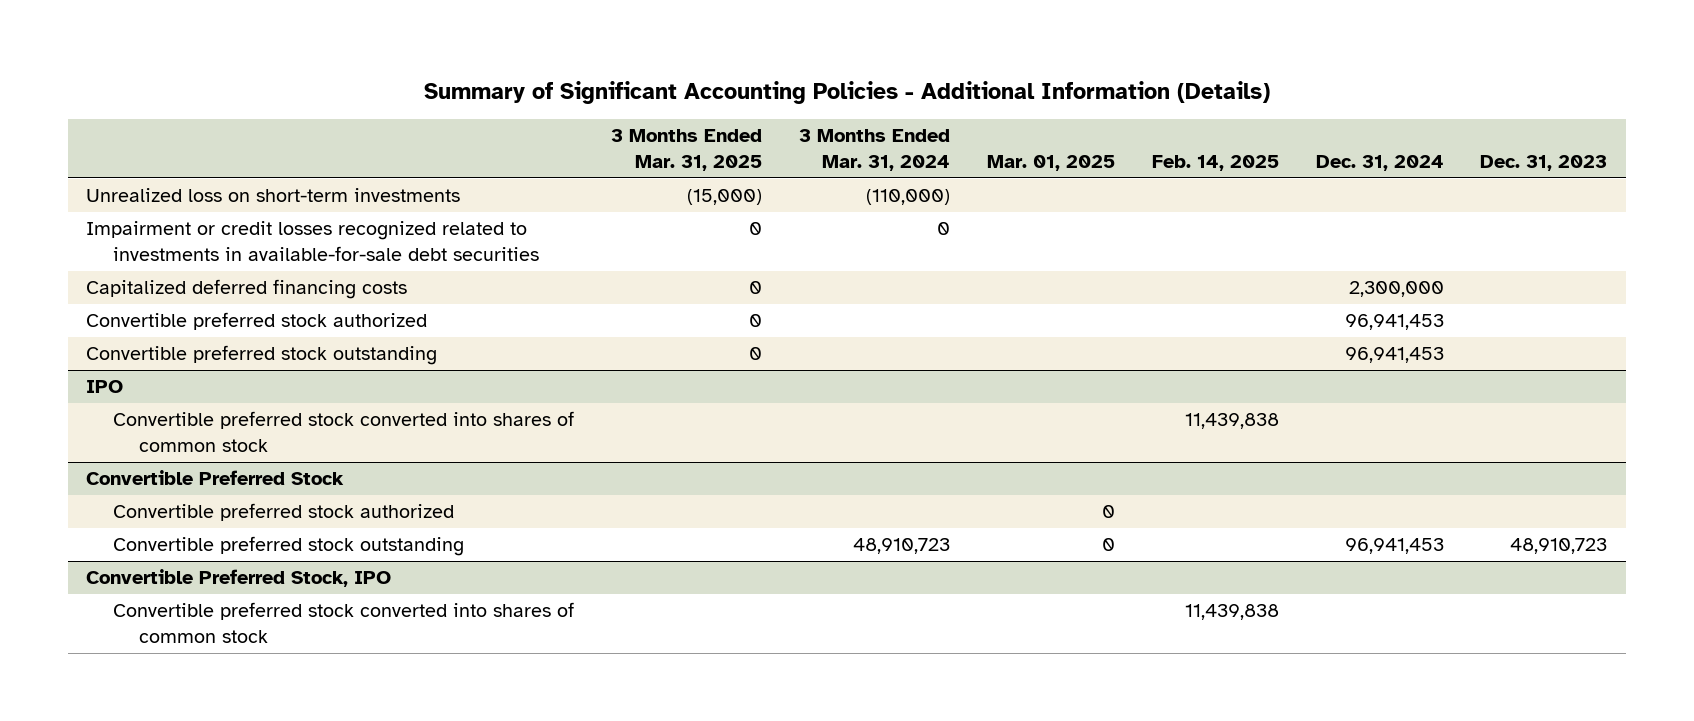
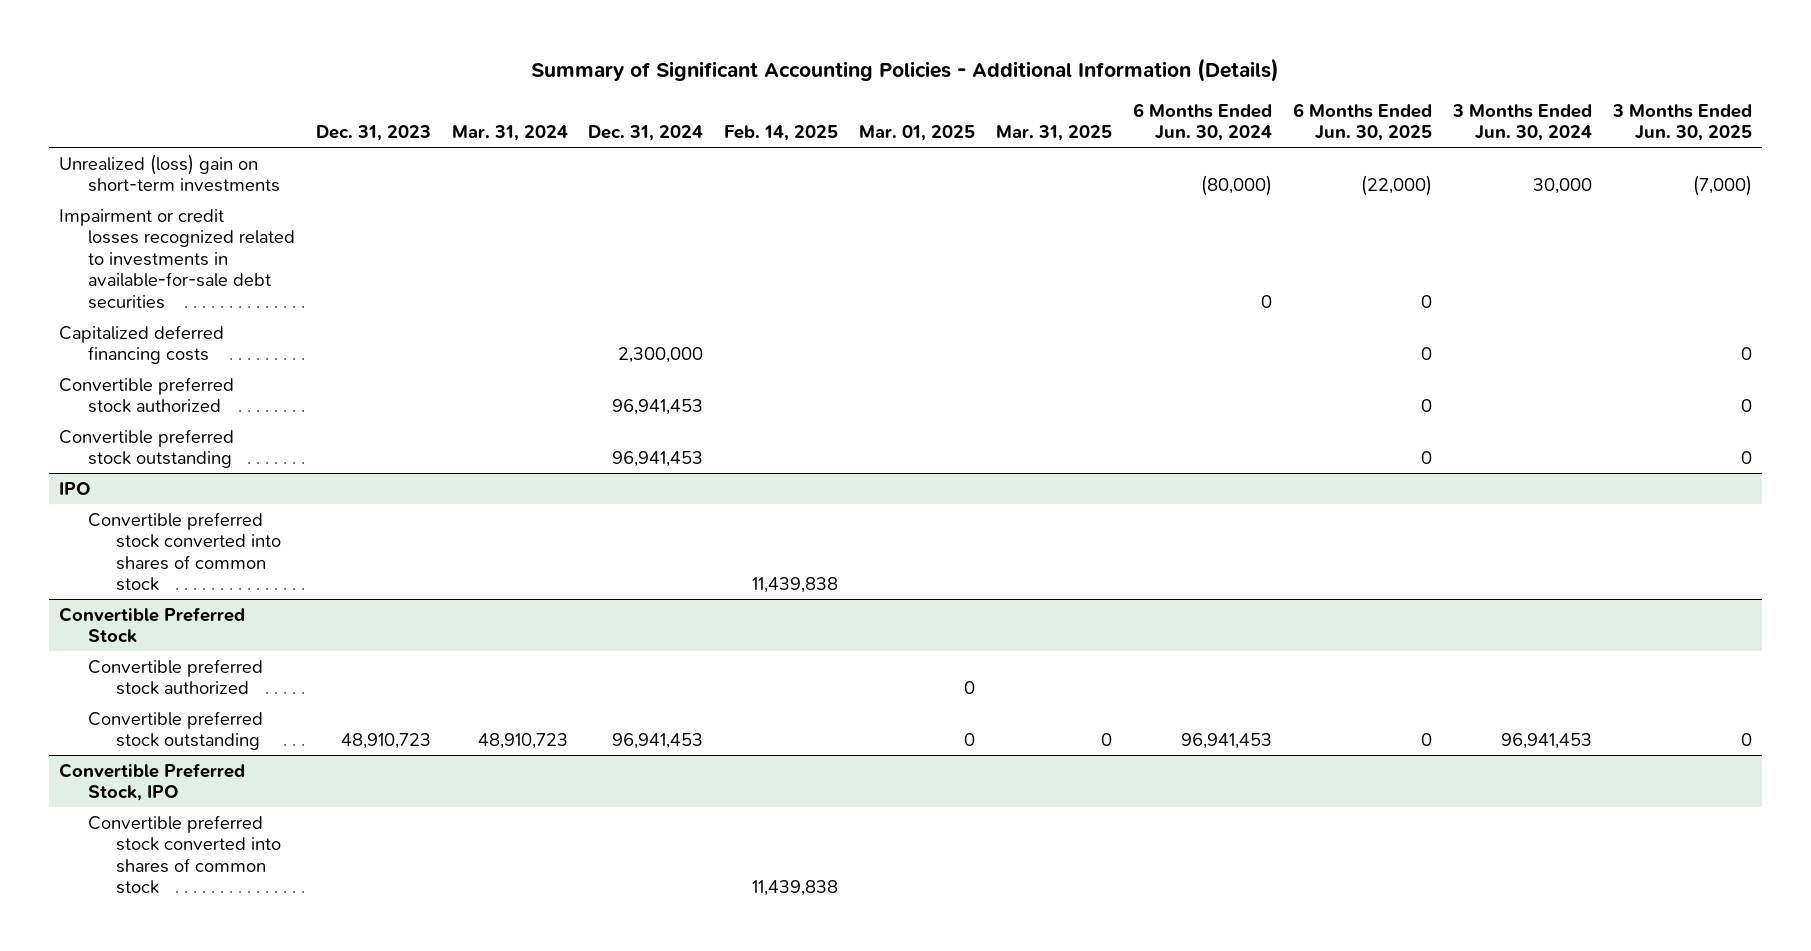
[610,129,762,172] 3 Months Ended Mar. 31, 2025 -> none
[798,129,950,172] 3 Months Ended Mar. 31, 2024 -> none
none -> [451,125,568,142] Mar. 31, 2024
none -> [996,125,1113,142] Mar. 31, 2025
none -> [1133,102,1273,142] 6 Months Ended Jun. 30, 2024
none -> [1293,102,1433,142] 6 Months Ended Jun. 30, 2025
none -> [1451,103,1592,142] 3 Months Ended Jun. 30, 2024
none -> [1611,103,1752,142] 3 Months Ended Jun. 30, 2025
[86,188,461,203] Unrealized loss on short-term investments -> [59,153,280,193] Unrealized (loss) gain on short-term investments

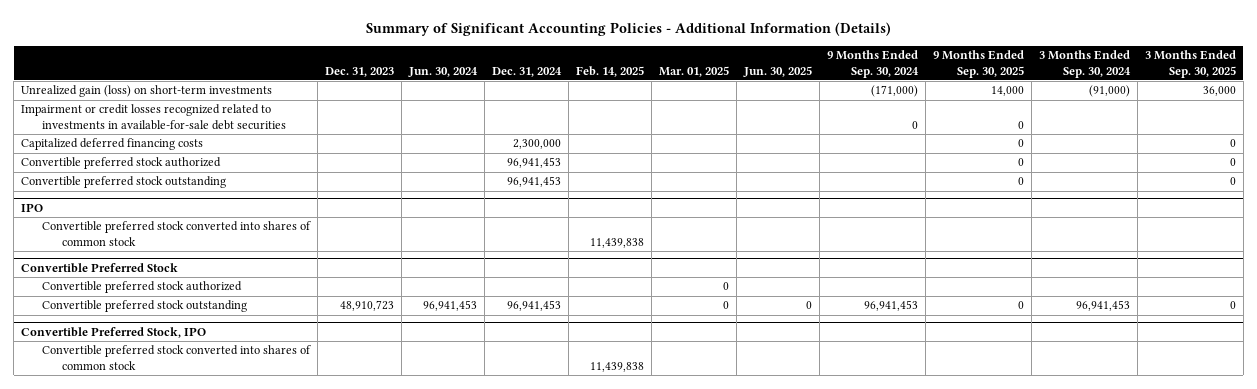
[451,125,568,142] Mar. 31, 2024 -> none
[996,125,1113,142] Mar. 31, 2025 -> none
[1133,102,1273,142] 6 Months Ended Jun. 30, 2024 -> none
[1293,102,1433,142] 6 Months Ended Jun. 30, 2025 -> none
[1451,103,1592,142] 3 Months Ended Jun. 30, 2024 -> none
[1611,103,1752,142] 3 Months Ended Jun. 30, 2025 -> none
none -> [407,66,478,77] Jun. 30, 2024
none -> [742,65,812,77] Jun. 30, 2025
none -> [826,50,919,78] 9 Months Ended Sep. 30, 2024
none -> [932,50,1024,78] 9 Months Ended Sep. 30, 2025
none -> [1038,50,1131,78] 3 Months Ended Sep. 30, 2024
none -> [1144,50,1236,78] 3 Months Ended Sep. 30, 2025
[59,153,280,193] Unrealized (loss) gain on short-term investments -> [21,85,273,98] Unrealized gain (loss) on short-term investments

